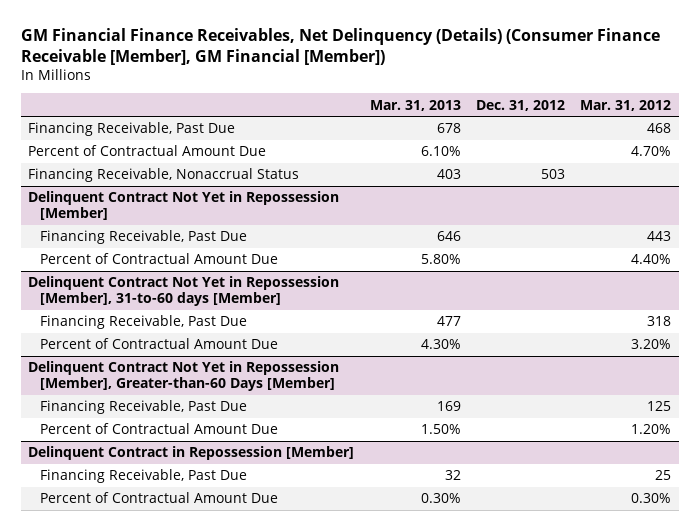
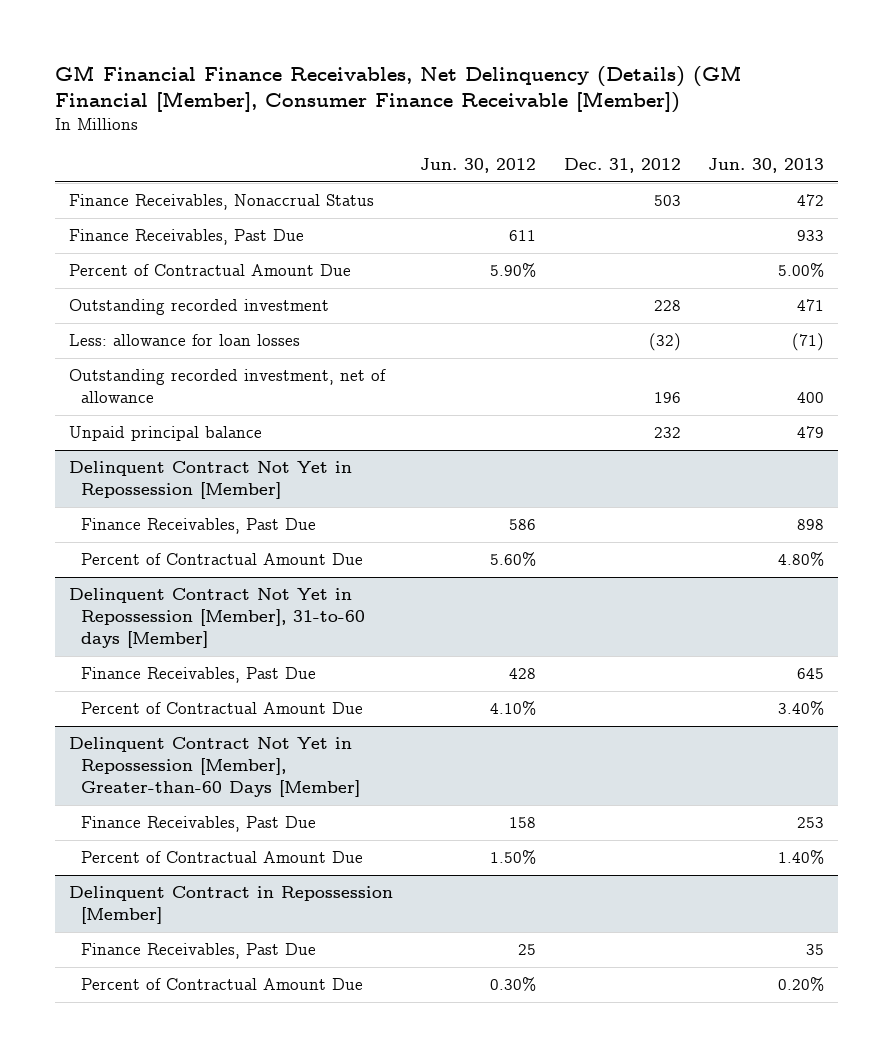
[20,28,660,65] GM Financial Finance Receivables, Net Delinquency (Details) (Consumer Finance Receivable [Member], GM Financial [Member]) -> [54,65,742,114] GM Financial Finance Receivables, Net Delinquency (Details) (GM Financial [Member], Consumer Finance Receivable [Member])
[369,99,461,111] Mar. 31, 2013 -> none
[580,99,672,111] Mar. 31, 2012 -> none
none -> [420,157,537,173] Jun. 30, 2012
none -> [707,157,824,173] Jun. 30, 2013
none -> [68,194,374,211] Finance Receivables, Nonaccrual Status
[28,122,236,137] Financing Receivable, Past Due -> [68,229,304,246] Finance Receivables, Past Due
[28,168,300,183] Financing Receivable, Nonaccrual Status -> none
none -> [68,299,329,316] Outstanding recorded investment
none -> [68,334,300,347] Less: allowance for loan losses
none -> [68,369,386,404] Outstanding recorded investment, net of allowance
none -> [68,426,262,442] Unpaid principal balance
[40,230,248,245] Financing Receivable, Past Due -> [80,518,316,535] Finance Receivables, Past Due
[40,315,248,330] Financing Receivable, Past Due -> [80,667,316,684] Finance Receivables, Past Due
[40,400,248,415] Financing Receivable, Past Due -> [80,816,316,833] Finance Receivables, Past Due
[40,469,248,484] Financing Receivable, Past Due -> [80,943,316,960] Finance Receivables, Past Due

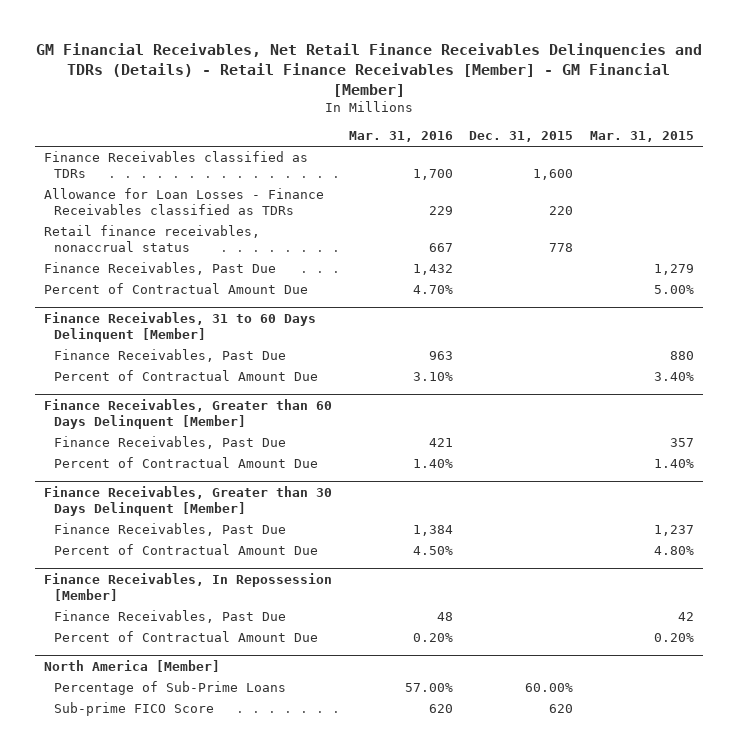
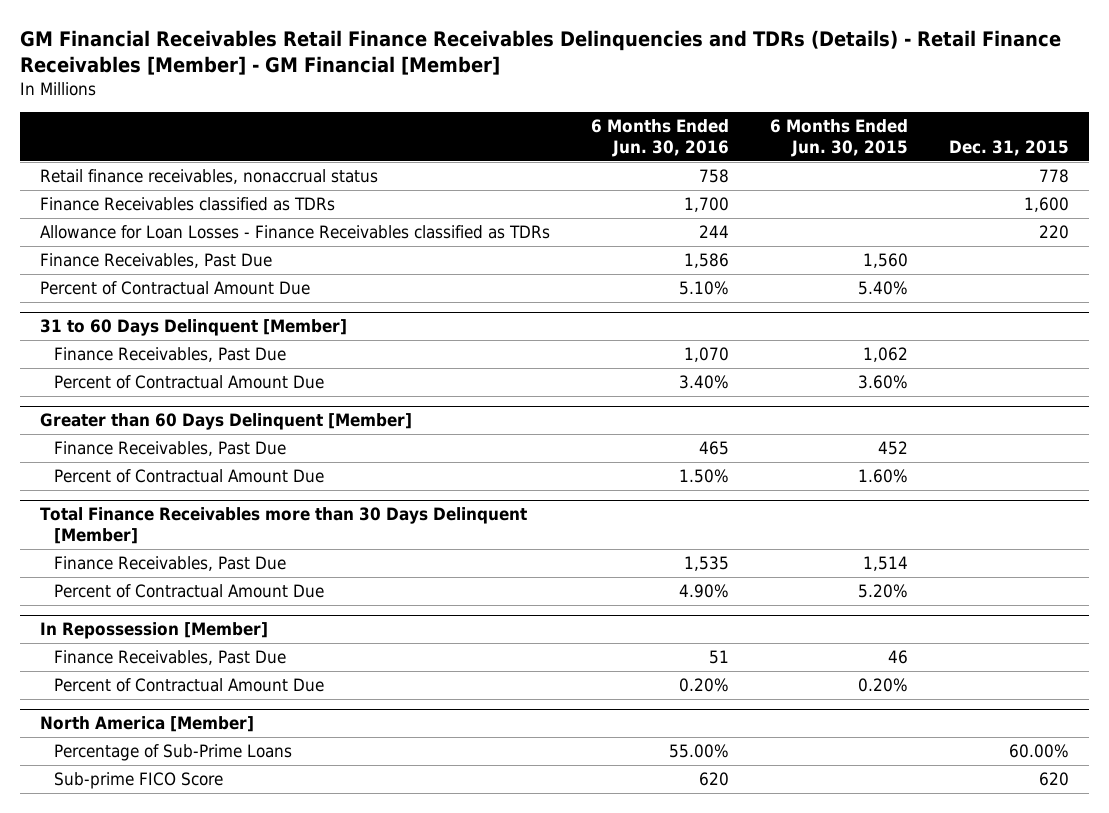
[35,43,702,97] GM Financial Receivables, Net Retail Finance Receivables Delinquencies and TDRs (Details) - Retail Finance Receivables [Member] - GM Financial [Member] -> [19,29,1061,76] GM Financial Receivables Retail Finance Receivables Delinquencies and TDRs (Details) - Retail Finance Receivables [Member] - GM Financial [Member]
[348,131,453,143] Mar. 31, 2016 -> none
[590,131,695,143] Mar. 31, 2015 -> none
none -> [590,119,729,158] 6 Months Ended Jun. 30, 2016
none -> [769,119,908,158] 6 Months Ended Jun. 30, 2015
[43,225,260,253] Retail finance receivables, nonaccrual status -> [40,169,379,185] Retail finance receivables, nonaccrual status
[43,312,316,342] Finance Receivables, 31 to 60 Days Delinquent [Member] -> [40,319,348,337] 31 to 60 Days Delinquent [Member]
[43,399,332,429] Finance Receivables, Greater than 60 Days Delinquent [Member] -> [40,413,413,431] Greater than 60 Days Delinquent [Member]
[43,486,332,516] Finance Receivables, Greater than 30 Days Delinquent [Member] -> [40,507,528,545] Total Finance Receivables more than 30 Days Delinquent [Member]
[43,573,332,601] Finance Receivables, In Repossession [Member] -> [40,622,269,640] In Repossession [Member]

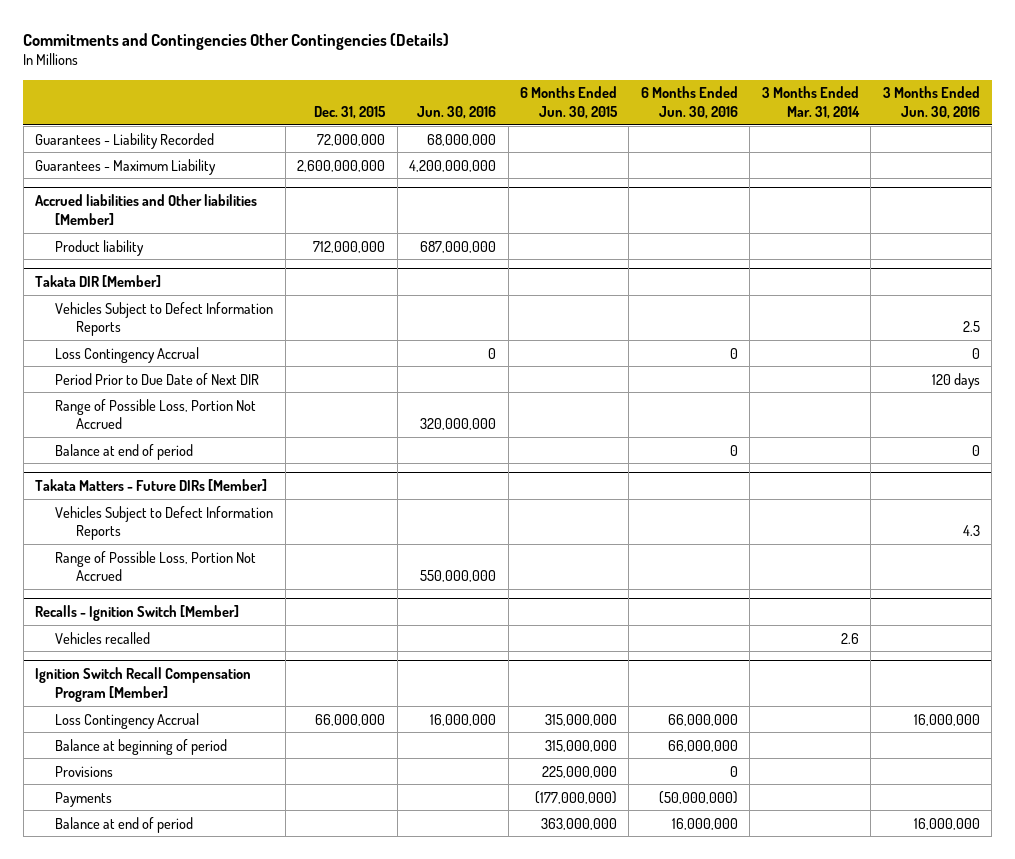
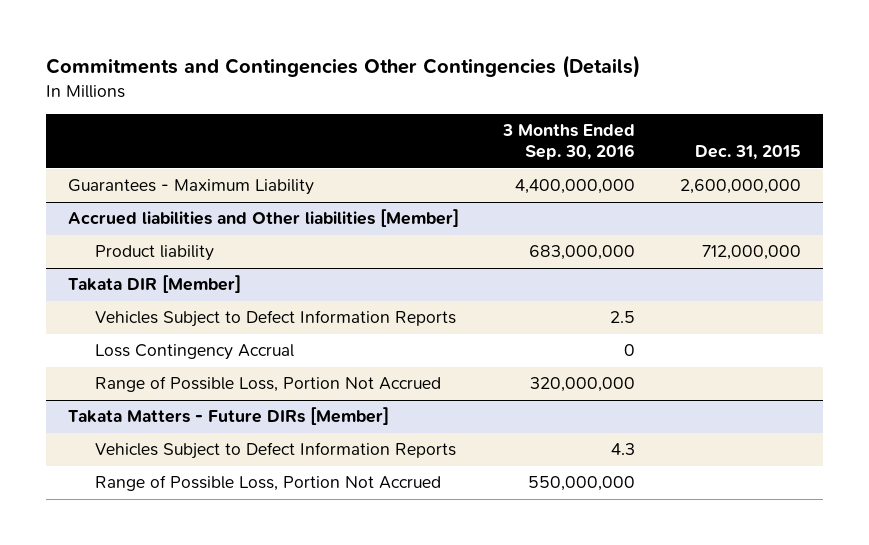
[417,105,497,119] Jun. 30, 2016 -> none
[520,86,619,119] 6 Months Ended Jun. 30, 2015 -> none
[640,86,738,119] 6 Months Ended Jun. 30, 2016 -> none
[761,86,860,119] 3 Months Ended Mar. 31, 2014 -> none
[882,86,980,119] 3 Months Ended Jun. 30, 2016 -> none
none -> [502,124,636,161] 3 Months Ended Sep. 30, 2016
[35,132,215,149] Guarantees - Liability Recorded -> none
[55,372,260,385] Period Prior to Due Date of Next DIR -> none
[55,443,194,460] Balance at end of period -> none
[35,604,240,621] Recalls - Ignition Switch [Member] -> none
[55,631,151,644] Vehicles recalled -> none
[35,666,252,702] Ignition Switch Recall Compensation Program [Member] -> none
[55,712,200,729] Loss Contingency Accrual -> none
[55,738,228,755] Balance at beginning of period -> none
[55,765,114,777] Provisions -> none
[55,791,113,807] Payments -> none
[55,816,194,833] Balance at end of period -> none

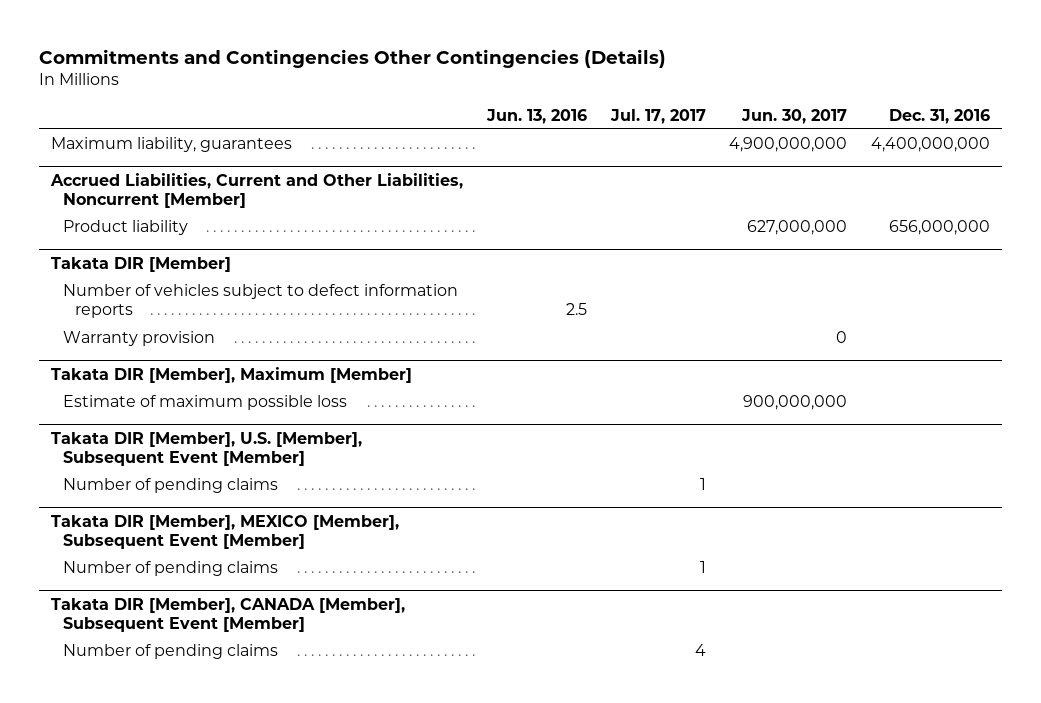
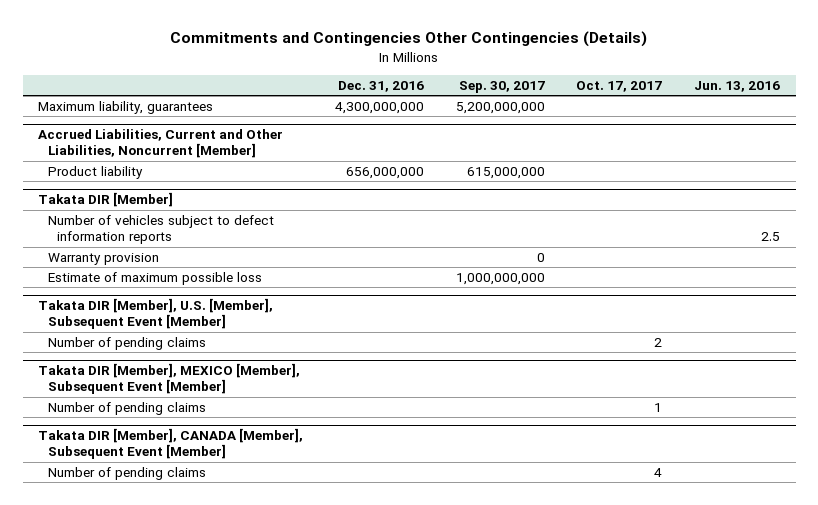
[609,108,706,124] Jul. 17, 2017 -> none
[741,108,848,124] Jun. 30, 2017 -> none
none -> [458,81,545,94] Sep. 30, 2017
none -> [576,81,663,93] Oct. 17, 2017
[871,137,991,153] 4,400,000,000 -> [334,102,424,115] 4,300,000,000
[51,366,413,383] Takata DIR [Member], Maximum [Member] -> none
[63,395,348,411] Estimate of maximum possible loss -> none
none -> [47,272,262,286] Estimate of maximum possible loss

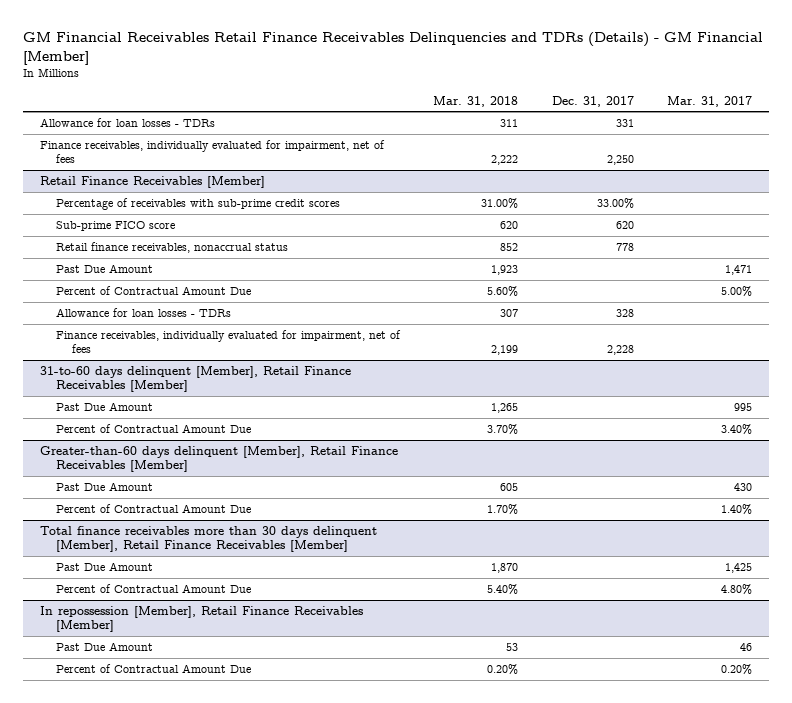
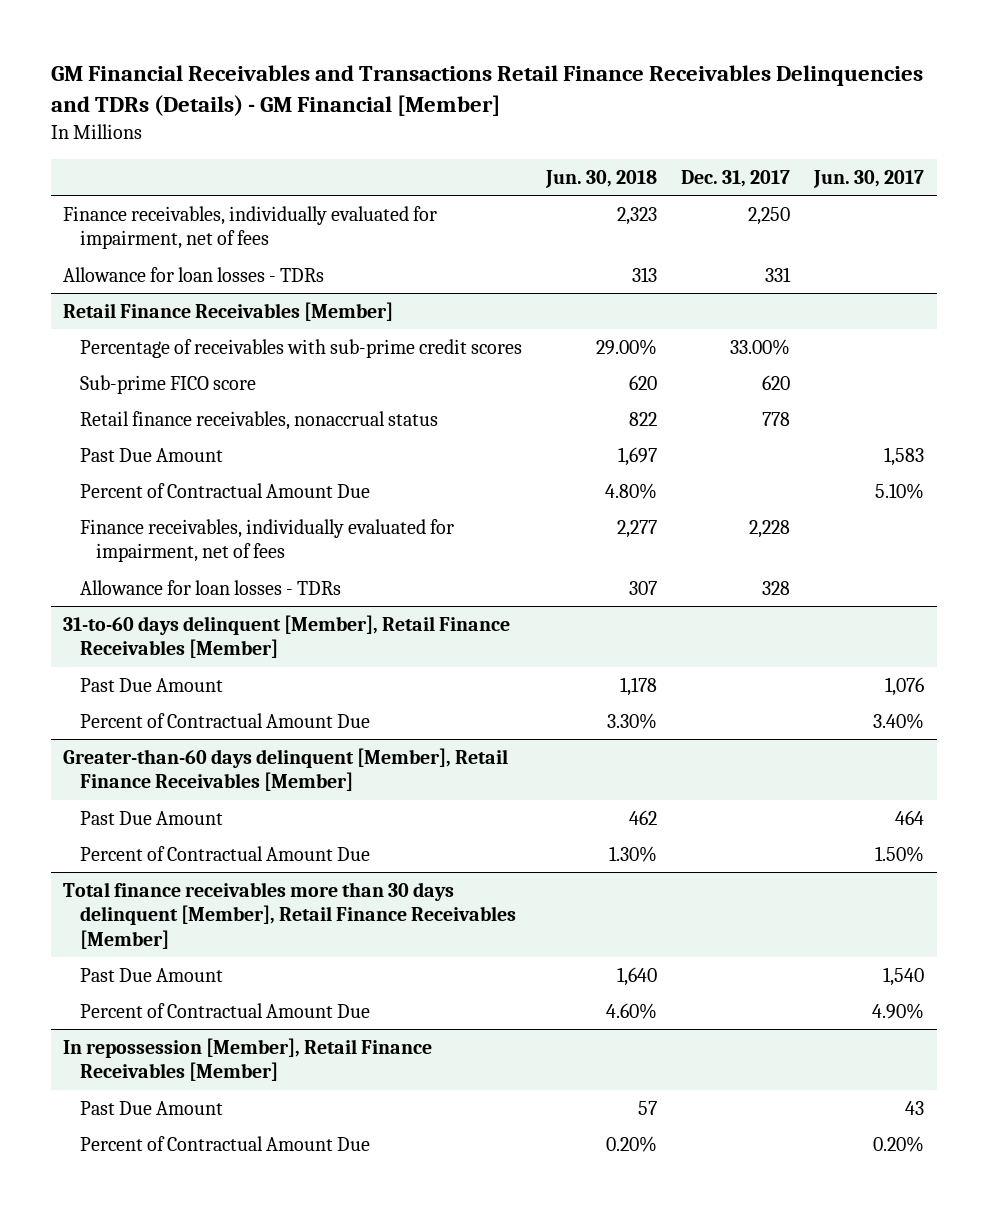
[22,31,763,65] GM Financial Receivables Retail Finance Receivables Delinquencies and TDRs (Details) - GM Financial [Member] -> [50,65,923,117] GM Financial Receivables and Transactions Retail Finance Receivables Delinquencies and TDRs (Details) - GM Financial [Member]
[433,95,519,107] Mar. 31, 2018 -> none
[667,95,753,107] Mar. 31, 2017 -> none
none -> [544,169,657,188] Jun. 30, 2018
none -> [813,169,925,188] Jun. 30, 2017
[39,118,215,128] Allowance for loan losses - TDRs -> [62,266,324,282] Allowance for loan losses - TDRs
[56,308,232,318] Allowance for loan losses - TDRs -> [79,579,341,595] Allowance for loan losses - TDRs

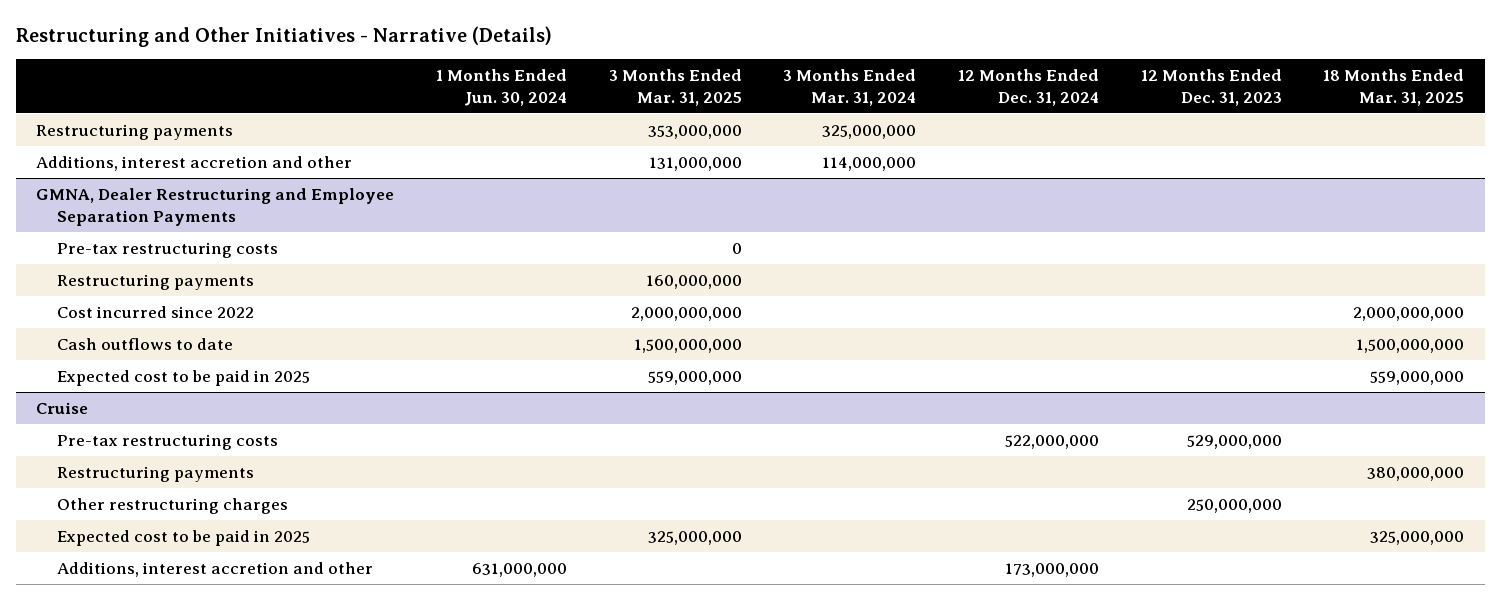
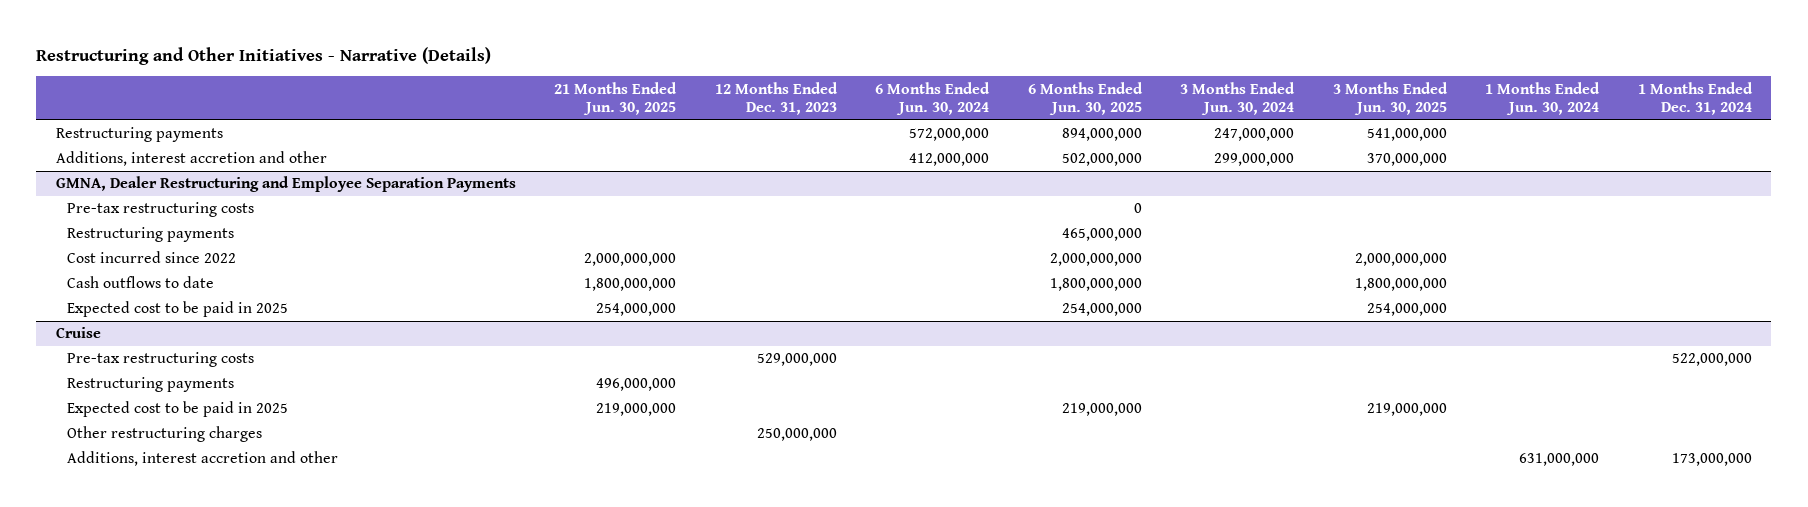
[608,68,742,106] 3 Months Ended Mar. 31, 2025 -> none
[783,68,917,106] 3 Months Ended Mar. 31, 2024 -> none
[958,68,1100,106] 12 Months Ended Dec. 31, 2024 -> none
[1323,68,1465,106] 18 Months Ended Mar. 31, 2025 -> none
none -> [554,81,678,116] 21 Months Ended Jun. 30, 2025
none -> [875,81,991,116] 6 Months Ended Jun. 30, 2024
none -> [1027,81,1143,116] 6 Months Ended Jun. 30, 2025
none -> [1180,81,1296,116] 3 Months Ended Jun. 30, 2024
none -> [1332,81,1448,116] 3 Months Ended Jun. 30, 2025
none -> [1637,81,1753,116] 1 Months Ended Dec. 31, 2024
[57,497,289,514] Other restructuring charges -> [66,426,262,443] Other restructuring charges

